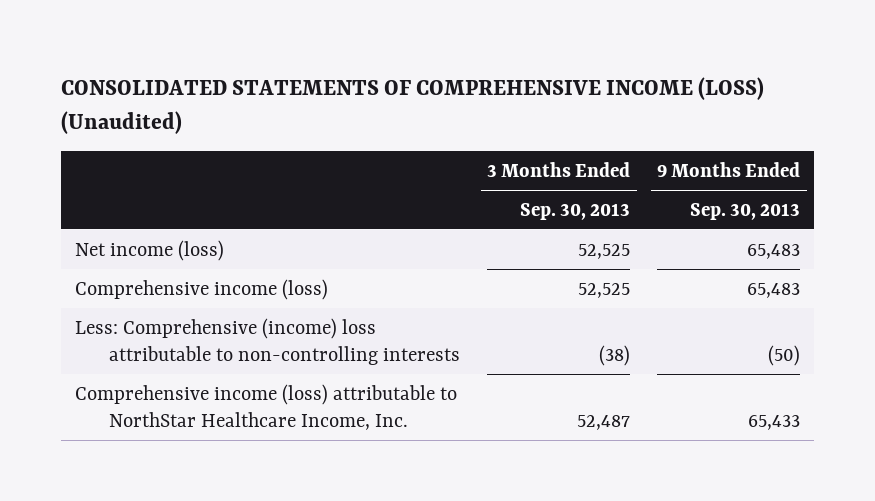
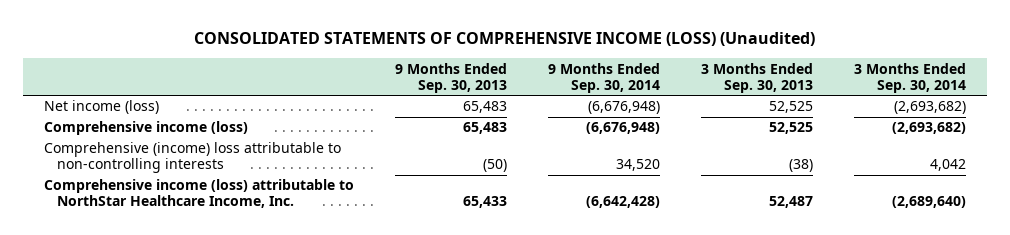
none -> [547,62,660,93] 9 Months Ended Sep. 30, 2014
none -> [854,62,967,93] 3 Months Ended Sep. 30, 2014
[74,317,461,365] Less: Comprehensive (income) loss attributable to non-controlling interests -> [43,142,341,174] Comprehensive (income) loss attributable to non-controlling interests

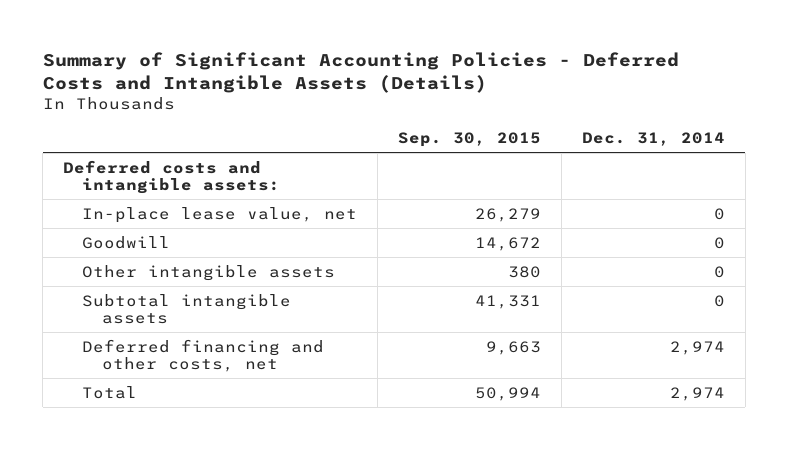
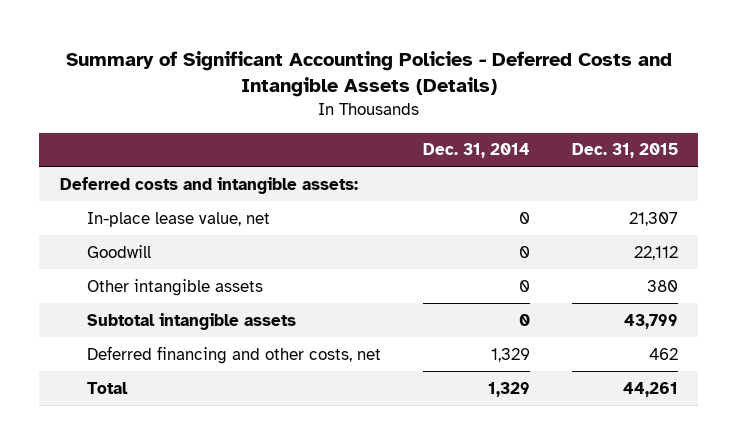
[398,132,542,148] Sep. 30, 2015 -> none
none -> [571,143,678,159] Dec. 31, 2015
[669,340,725,355] 2,974 -> [490,347,530,362] 1,329
[669,386,725,401] 2,974 -> [487,381,530,397] 1,329

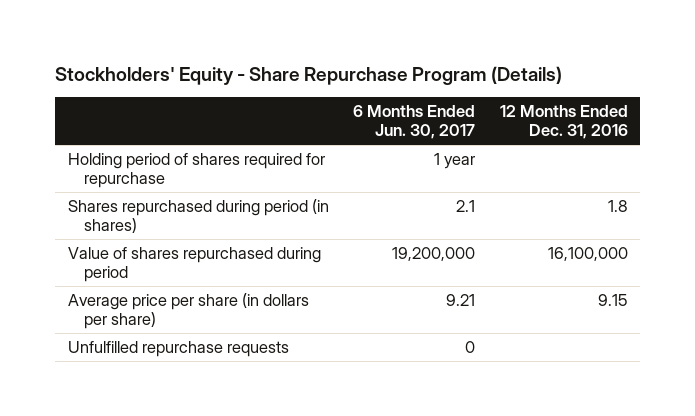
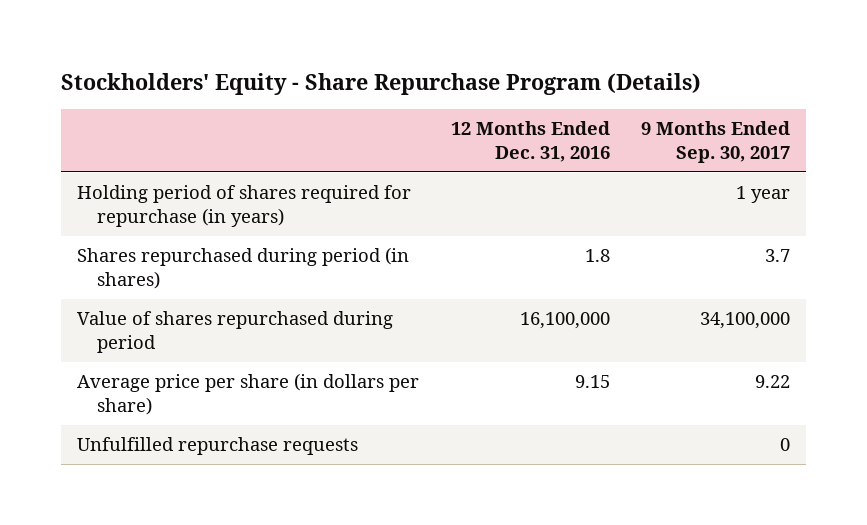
[353,105,476,140] 6 Months Ended Jun. 30, 2017 -> none
none -> [640,120,790,164] 9 Months Ended Sep. 30, 2017
[67,152,325,188] Holding period of shares required for repurchase -> [77,184,412,228] Holding period of shares required for repurchase (in years)

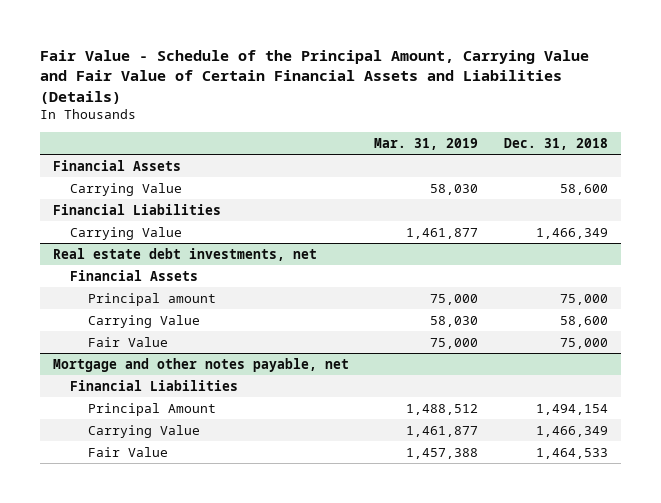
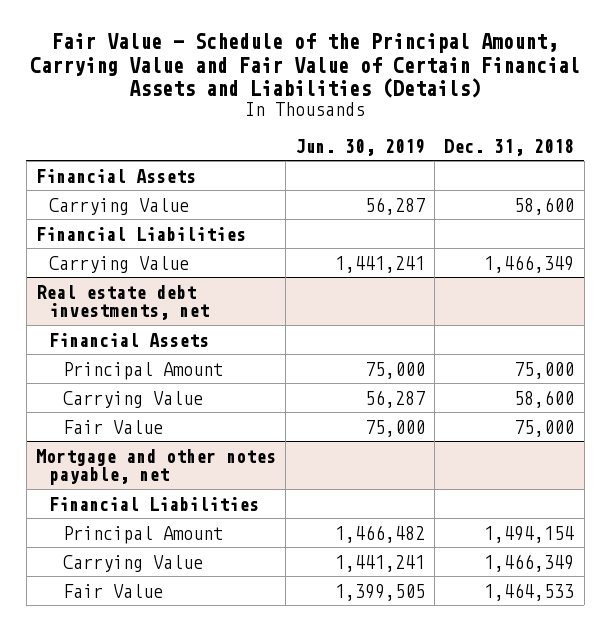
[374,137,479,150] Mar. 31, 2019 -> none
none -> [295,138,426,156] Jun. 30, 2019
[87,292,216,306] Principal amount -> [63,361,224,380] Principal Amount

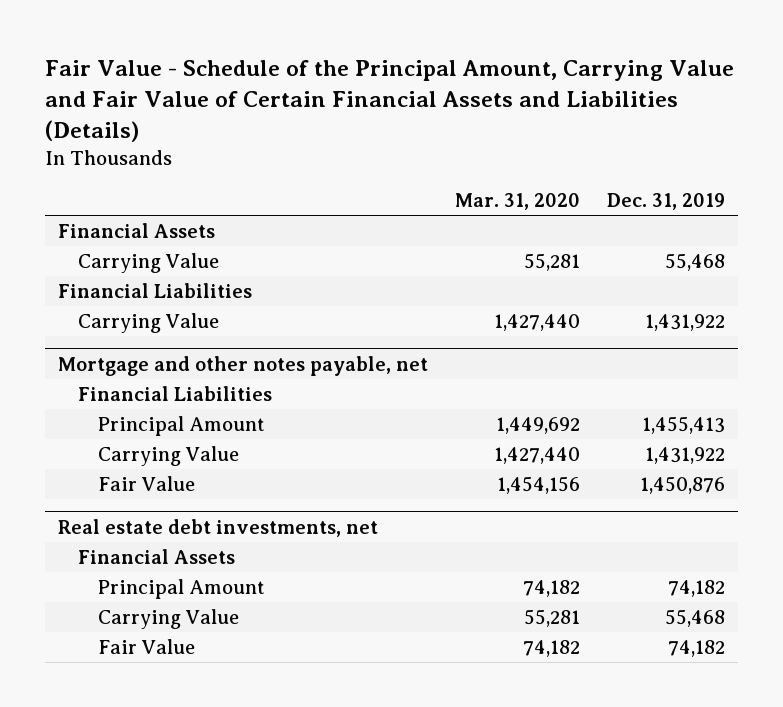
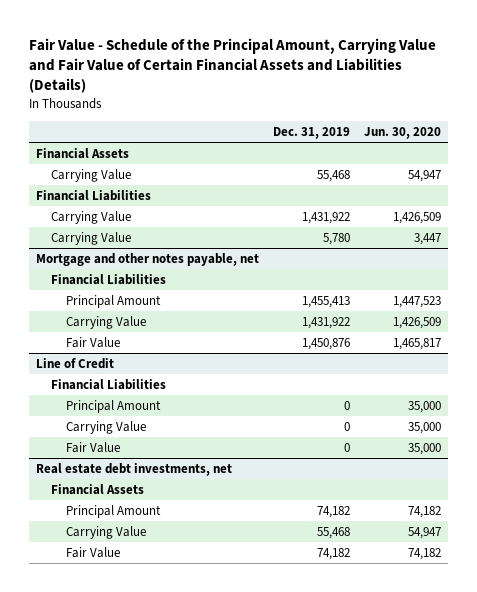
[454,192,580,210] Mar. 31, 2020 -> none
none -> [364,126,442,139] Jun. 30, 2020
none -> [51,231,132,245] Carrying Value
none -> [36,357,115,369] Line of Credit
none -> [51,378,167,390] Financial Liabilities
none -> [66,399,162,413] Principal Amount
none -> [66,420,147,434] Carrying Value
none -> [66,441,121,453] Fair Value

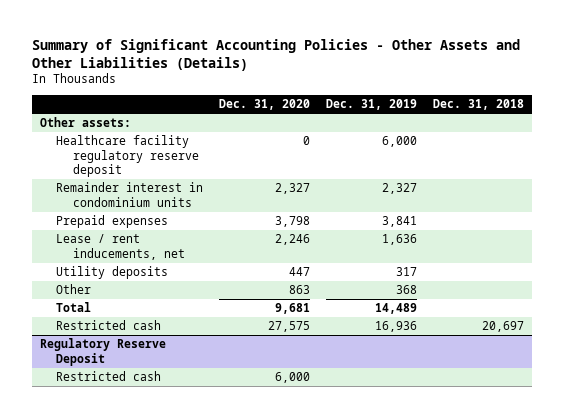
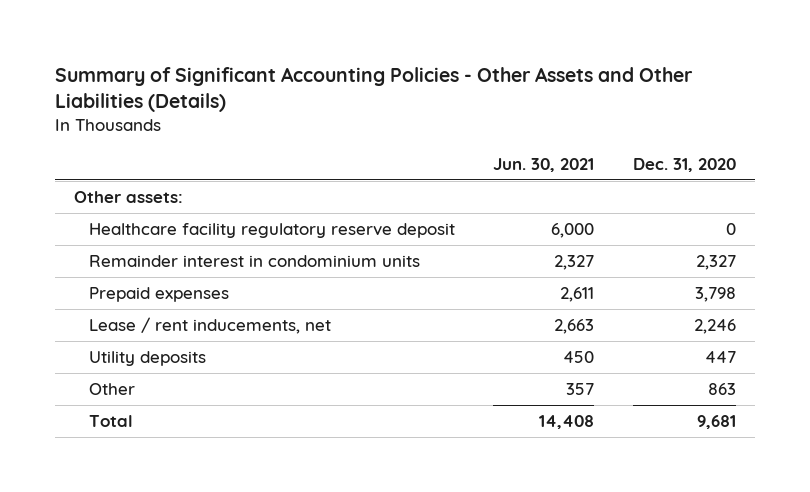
[326,99,418,111] Dec. 31, 2019 -> none
[433,99,525,111] Dec. 31, 2018 -> none
none -> [493,157,595,172] Jun. 30, 2021
[56,320,162,331] Restricted cash -> none
[39,338,166,366] Regulatory Reserve Deposit -> none
[56,371,162,382] Restricted cash -> none

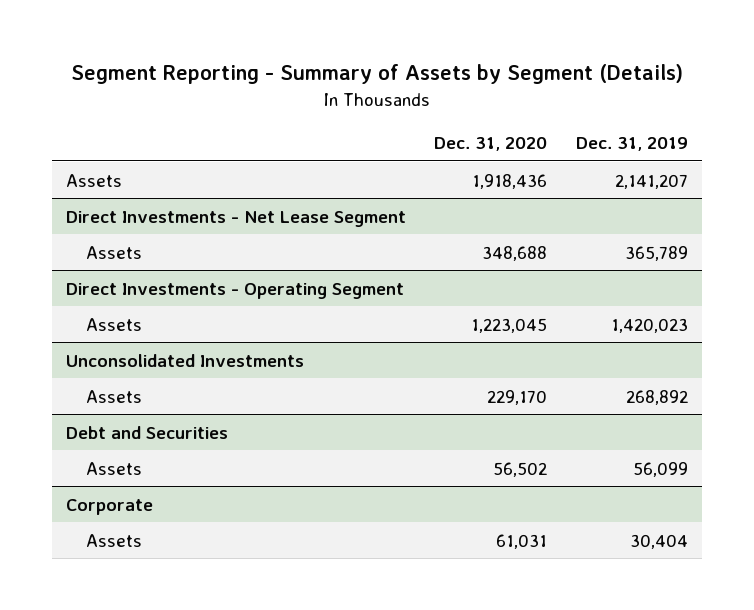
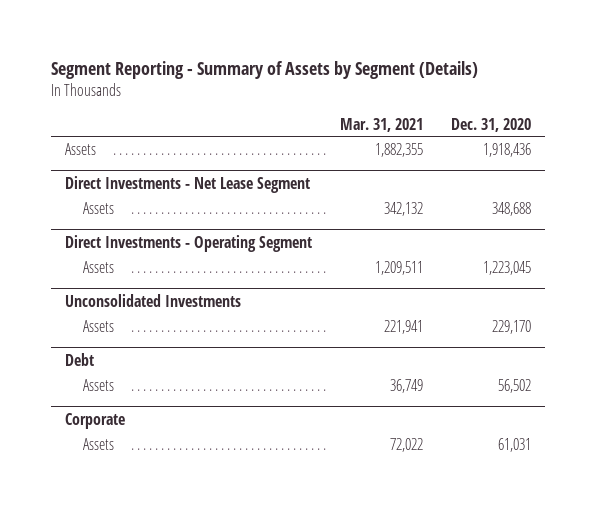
[575,136,688,151] Dec. 31, 2019 -> none
none -> [340,117,424,132] Mar. 31, 2021
[65,425,228,439] Debt and Securities -> [65,352,95,366] Debt

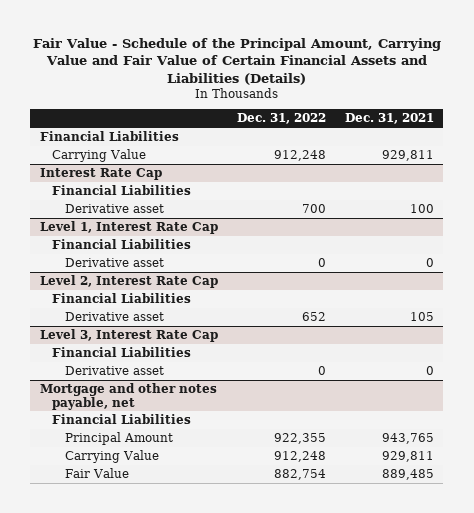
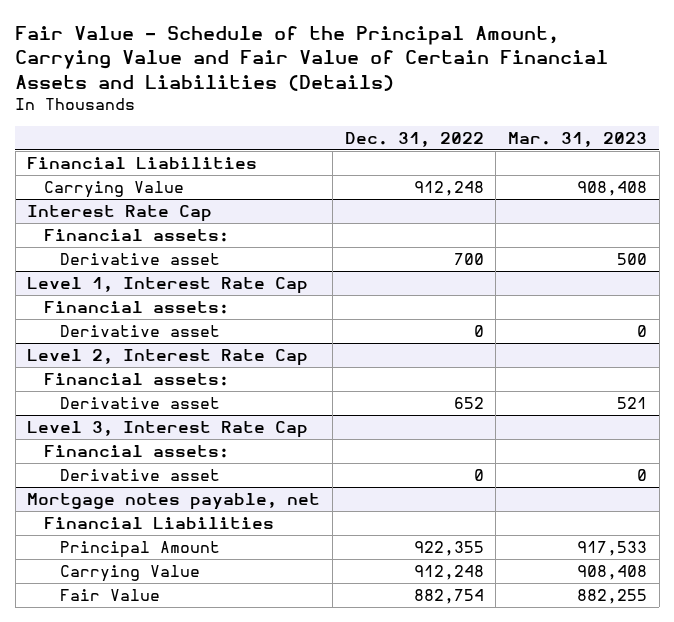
[344,113,434,125] Dec. 31, 2021 -> none
none -> [507,131,647,147] Mar. 31, 2023
[52,184,192,195] Financial Liabilities -> none
none -> [43,229,229,243] Financial assets:
[52,238,192,249] Financial Liabilities -> none
none -> [43,301,229,315] Financial assets:
[52,292,192,303] Financial Liabilities -> none
none -> [43,373,229,387] Financial assets:
[52,346,192,357] Financial Liabilities -> none
none -> [43,445,229,459] Financial assets:
[39,382,217,410] Mortgage and other notes payable, net -> [27,493,321,511] Mortgage notes payable, net

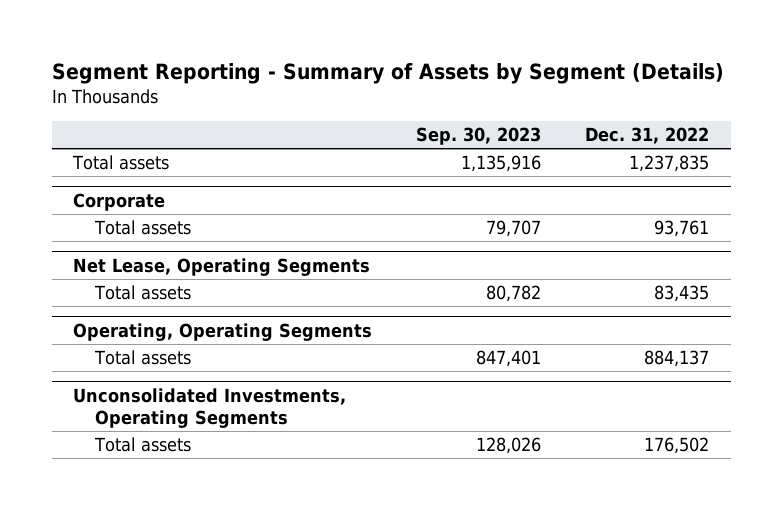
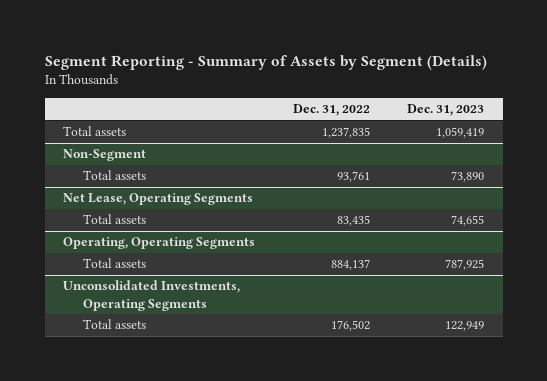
[416,127,542,146] Sep. 30, 2023 -> none
none -> [406,104,484,117] Dec. 31, 2023
[73,192,166,211] Corporate -> [63,149,147,162] Non-Segment

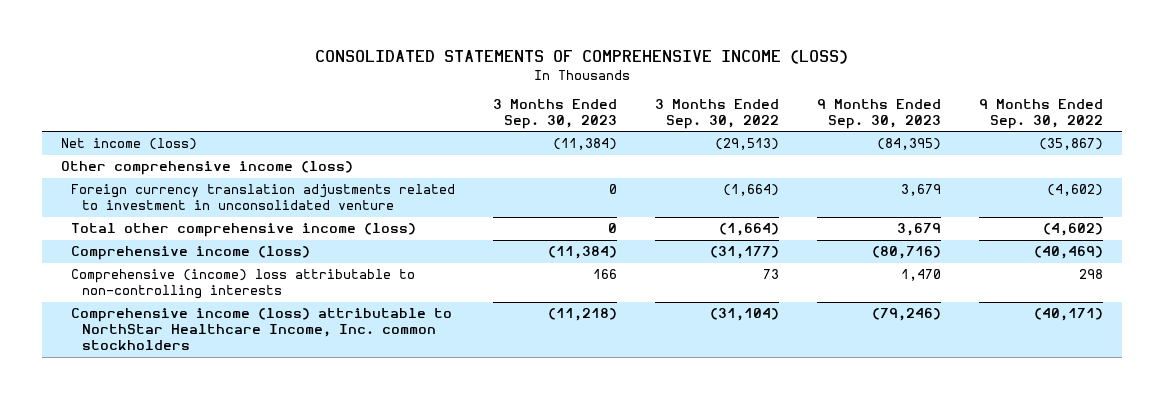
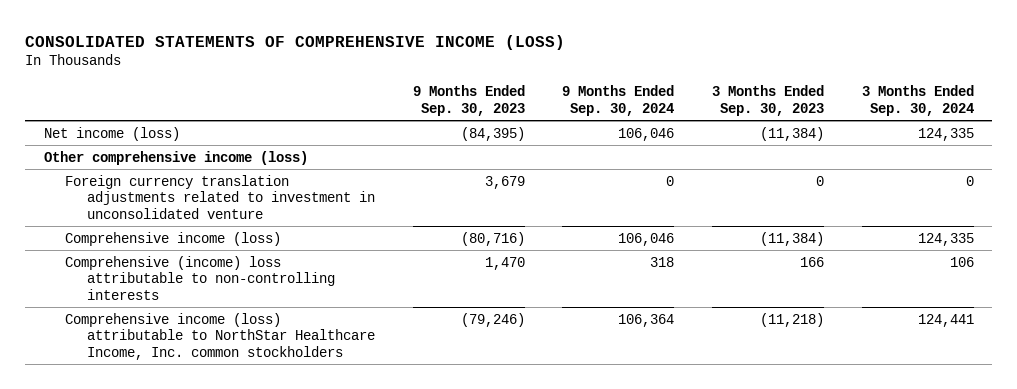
[655,98,780,129] 3 Months Ended Sep. 30, 2022 -> none
[978,98,1103,129] 9 Months Ended Sep. 30, 2022 -> none
none -> [562,84,675,116] 9 Months Ended Sep. 30, 2024
none -> [861,84,974,116] 3 Months Ended Sep. 30, 2024
[71,223,417,238] Total other comprehensive income (loss) -> none

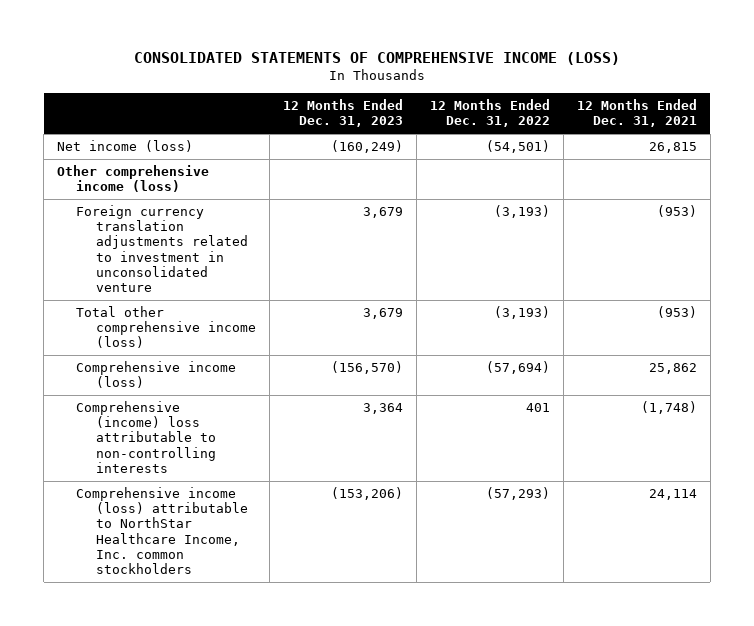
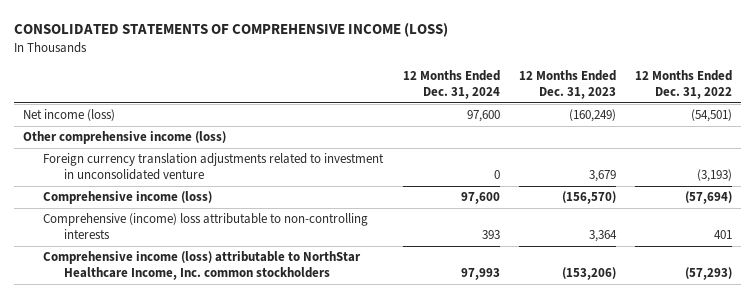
[576,99,697,128] 12 Months Ended Dec. 31, 2021 -> none
none -> [402,70,500,100] 12 Months Ended Dec. 31, 2024
[76,306,256,349] Total other comprehensive income (loss) -> none

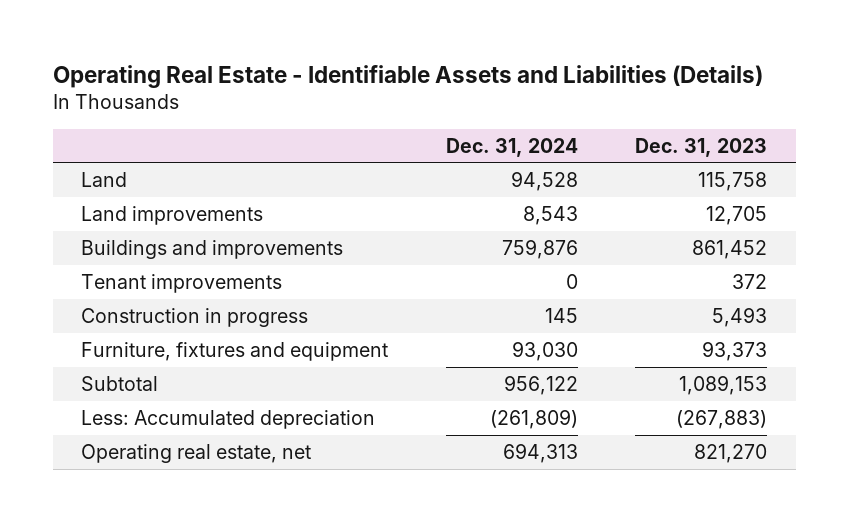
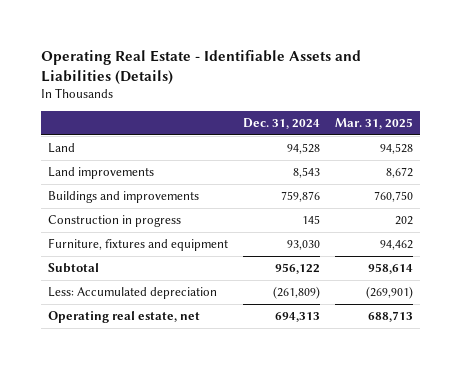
[635,137,768,157] Dec. 31, 2023 -> none
none -> [334,118,413,130] Mar. 31, 2025
[81,273,283,293] Tenant improvements -> none

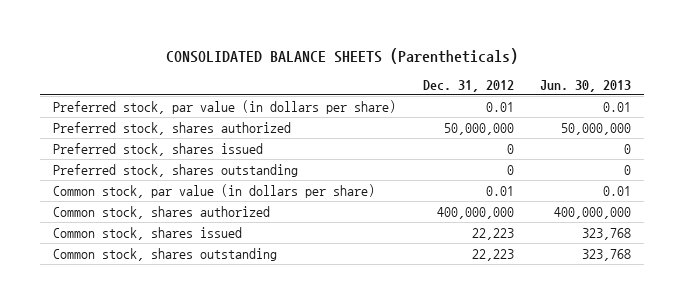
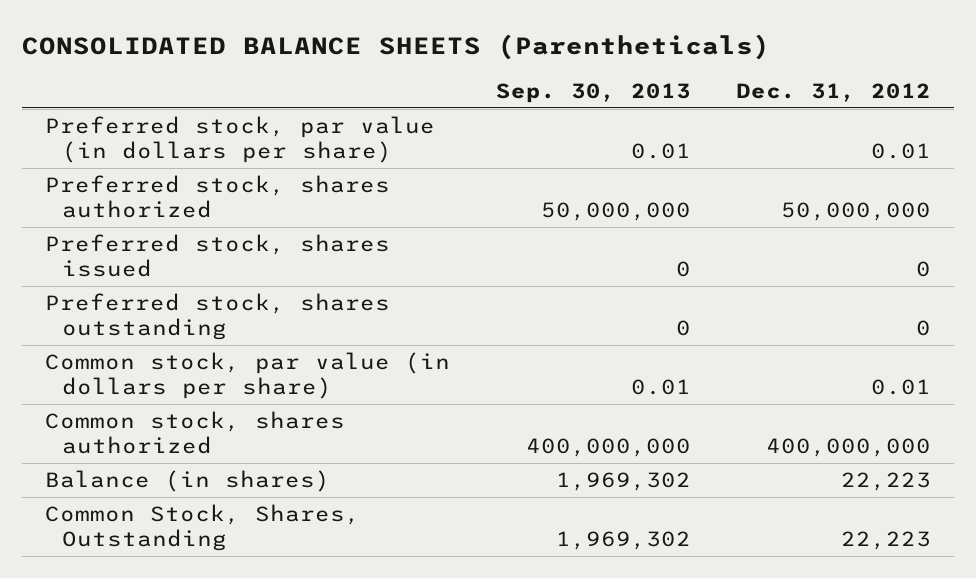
[540,79,632,92] Jun. 30, 2013 -> none
none -> [495,82,691,103] Sep. 30, 2013
[53,226,243,240] Common stock, shares issued -> [45,469,331,492] Balance (in shares)
[53,247,278,261] Common stock, shares outstanding -> [45,503,361,552] Common Stock, Shares, Outstanding

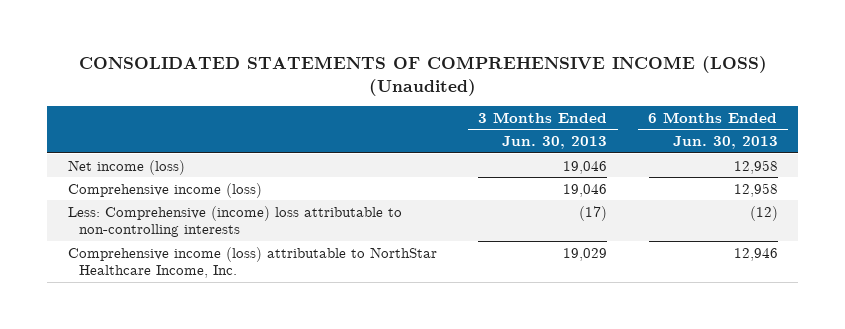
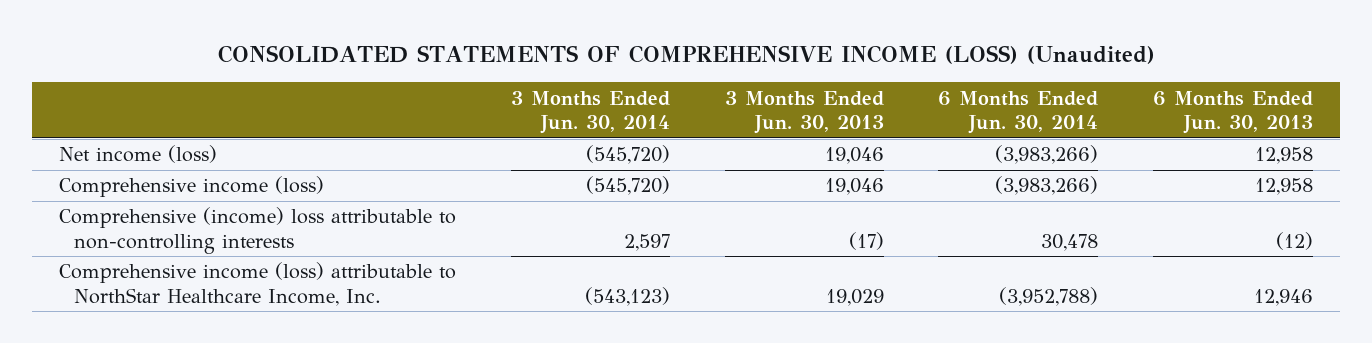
none -> [510,90,670,134] 3 Months Ended Jun. 30, 2014
none -> [938,90,1099,134] 6 Months Ended Jun. 30, 2014
[67,205,402,238] Less: Comprehensive (income) loss attributable to non-controlling interests -> [59,207,457,254] Comprehensive (income) loss attributable to non-controlling interests

